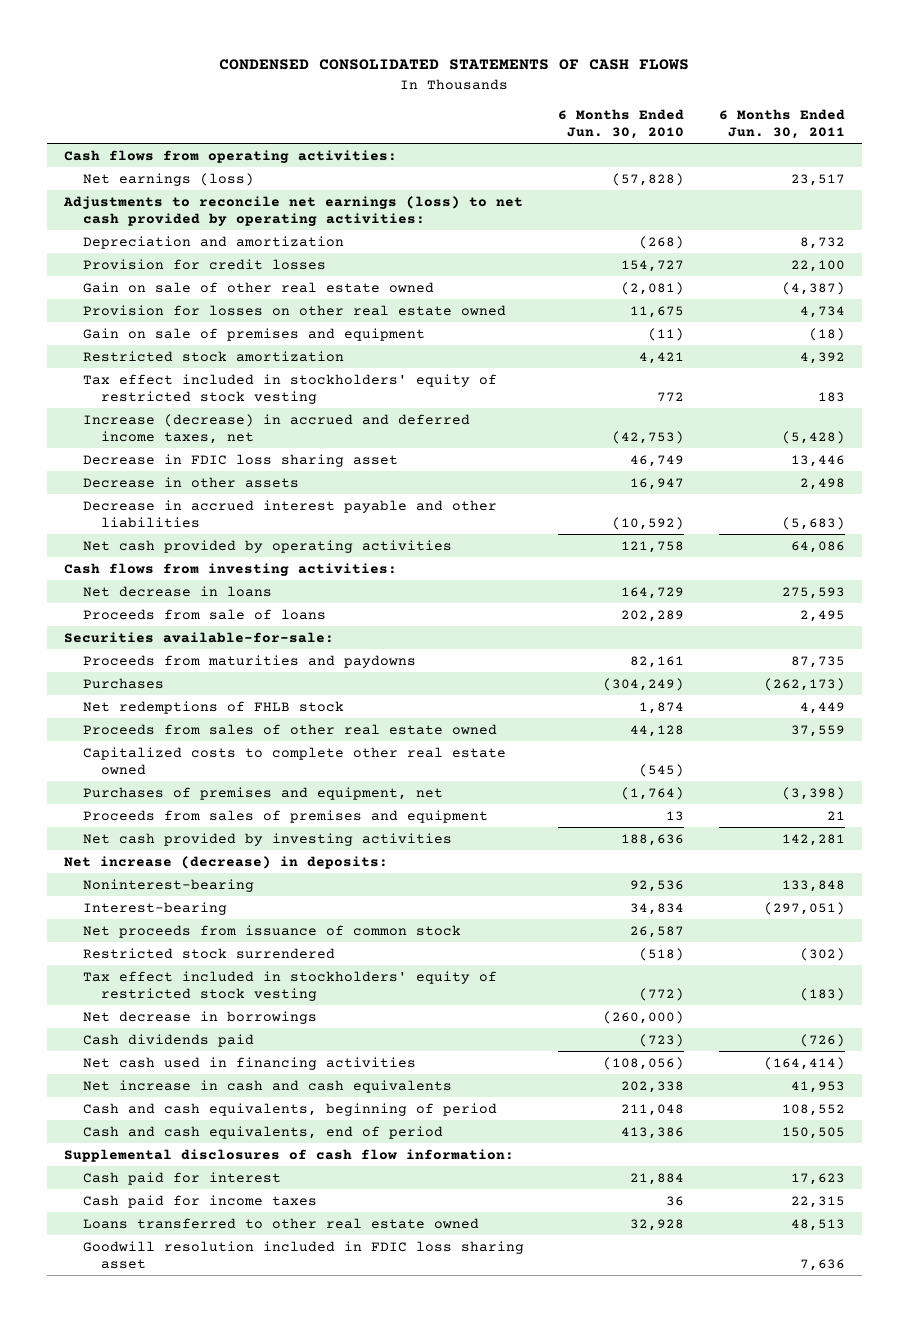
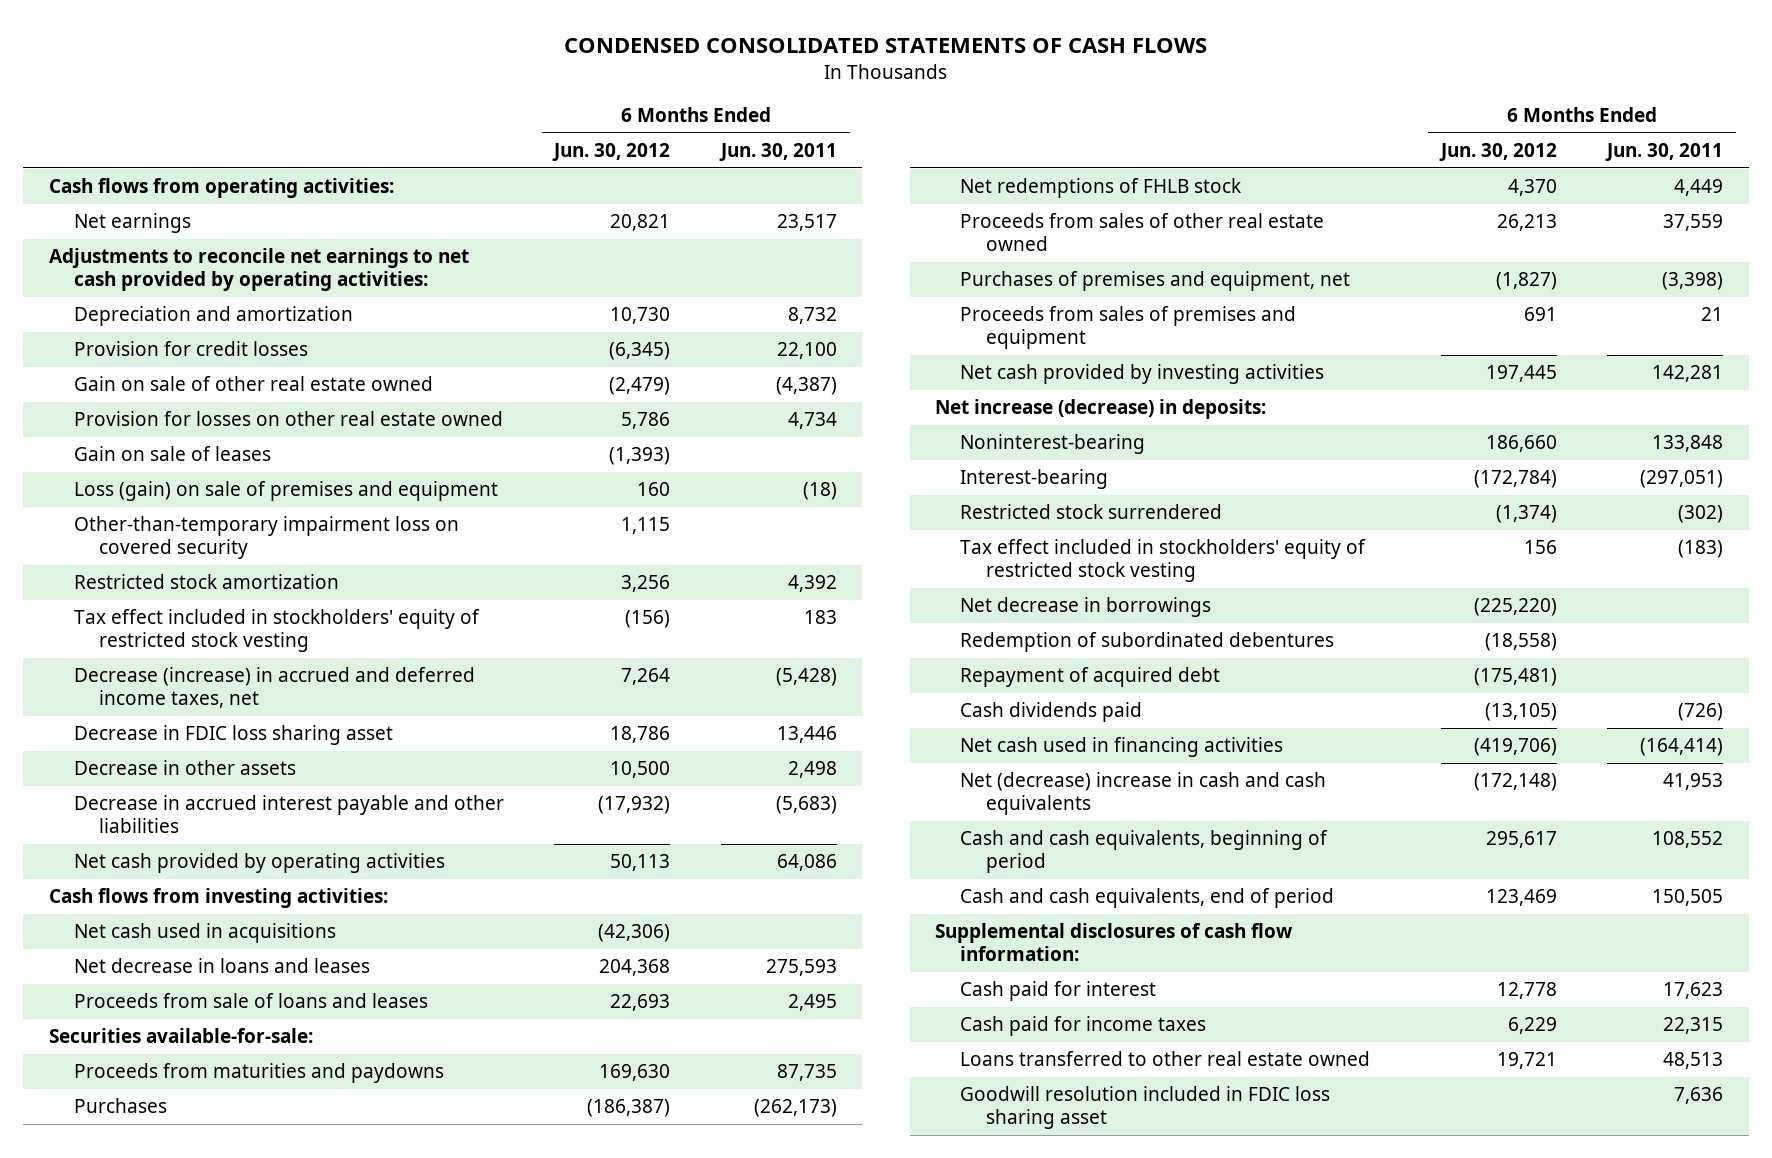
[558,108,685,139] 6 Months Ended Jun. 30, 2010 -> none
none -> [552,143,671,162] Jun. 30, 2012
[82,172,254,186] Net earnings (loss) -> [74,213,192,234] Net earnings
[63,195,524,226] Adjustments to reconcile net earnings (loss) to net cash provided by operating activities: -> [48,248,469,292] Adjustments to reconcile net earnings to net cash provided by operating activities:
none -> [74,446,272,462] Gain on sale of leases
[82,327,425,341] Gain on sale of premises and equipment -> [74,481,499,502] Loss (gain) on sale of premises and equipment
none -> [74,516,460,560] Other-than-temporary impairment loss on covered security
[82,413,470,444] Increase (decrease) in accrued and deferred income taxes, net -> [74,667,476,709] Decrease (increase) in accrued and deferred income taxes, net
none -> [74,923,337,944] Net cash used in acquisitions
[82,585,272,597] Net decrease in loans -> [74,958,371,974] Net decrease in loans and leases
[82,608,326,620] Proceeds from sale of loans -> [74,993,429,1009] Proceeds from sale of loans and leases
[82,746,506,775] Capitalized costs to complete other real estate owned -> none
[82,924,461,938] Net proceeds from issuance of common stock -> none
none -> [960,632,1335,653] Redemption of subordinated debentures
none -> [960,667,1221,688] Repayment of acquired debt
[82,1079,452,1093] Net increase in cash and cash equivalents -> [960,772,1327,816] Net (decrease) increase in cash and cash equivalents

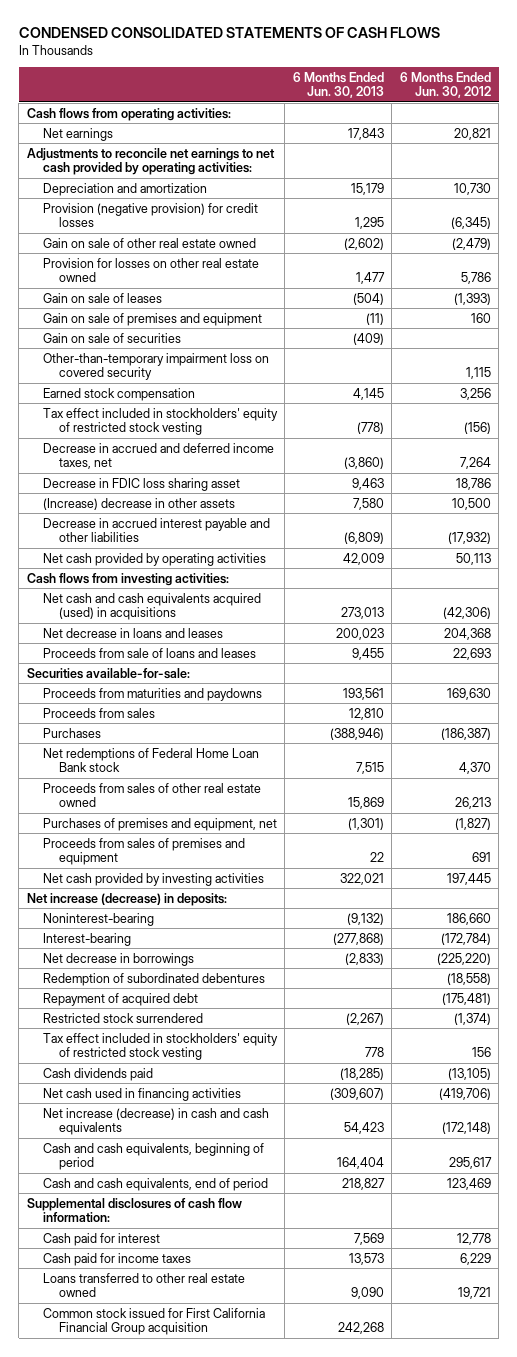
[718,143,837,162] Jun. 30, 2011 -> none
none -> [292,71,384,99] 6 Months Ended Jun. 30, 2013
[74,341,309,357] Provision for credit losses -> [42,202,258,228] Provision (negative provision) for credit losses
[74,481,499,502] Loss (gain) on sale of premises and equipment -> [42,312,262,326] Gain on sale of premises and equipment
none -> [42,332,181,343] Gain on sale of securities
[74,574,340,590] Restricted stock amortization -> [42,387,195,401] Earned stock compensation
[74,667,476,709] Decrease (increase) in accrued and deferred income taxes, net -> [42,442,274,470] Decrease in accrued and deferred income taxes, net
[74,760,297,776] Decrease in other assets -> [42,497,235,510] (Increase) decrease in other assets
[74,923,337,944] Net cash used in acquisitions -> [42,592,261,621] Net cash and cash equivalents acquired (used) in acquisitions
none -> [42,707,155,718] Proceeds from sales
[960,178,1242,199] Net redemptions of FHLB stock -> [42,747,259,773] Net redemptions of Federal Home Loan Bank stock
[960,504,1223,520] Restricted stock surrendered -> [42,1012,203,1023] Restricted stock surrendered
[960,539,1367,583] Tax effect included in stockholders' equity of restricted stock vesting -> [42,1032,278,1061] Tax effect included in stockholders' equity of restricted stock vesting
[960,772,1327,816] Net (decrease) increase in cash and cash equivalents -> [42,1107,269,1136] Net increase (decrease) in cash and cash equivalents
[960,1086,1331,1130] Goodwill resolution included in FDIC loss sharing asset -> none
none -> [42,1307,265,1336] Common stock issued for First California Financial Group acquisition

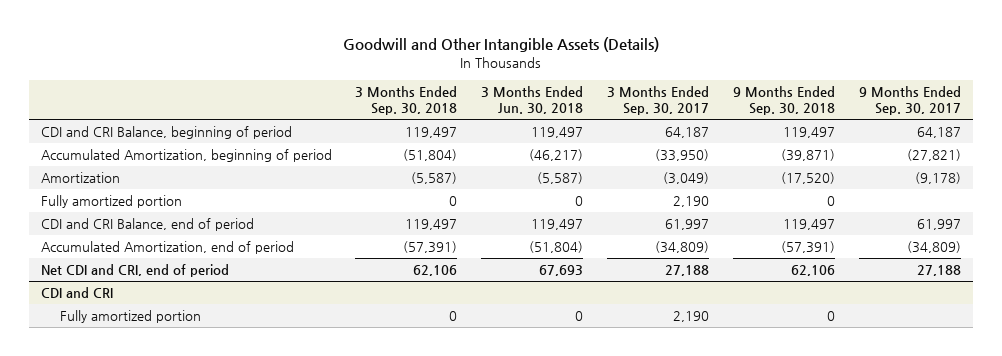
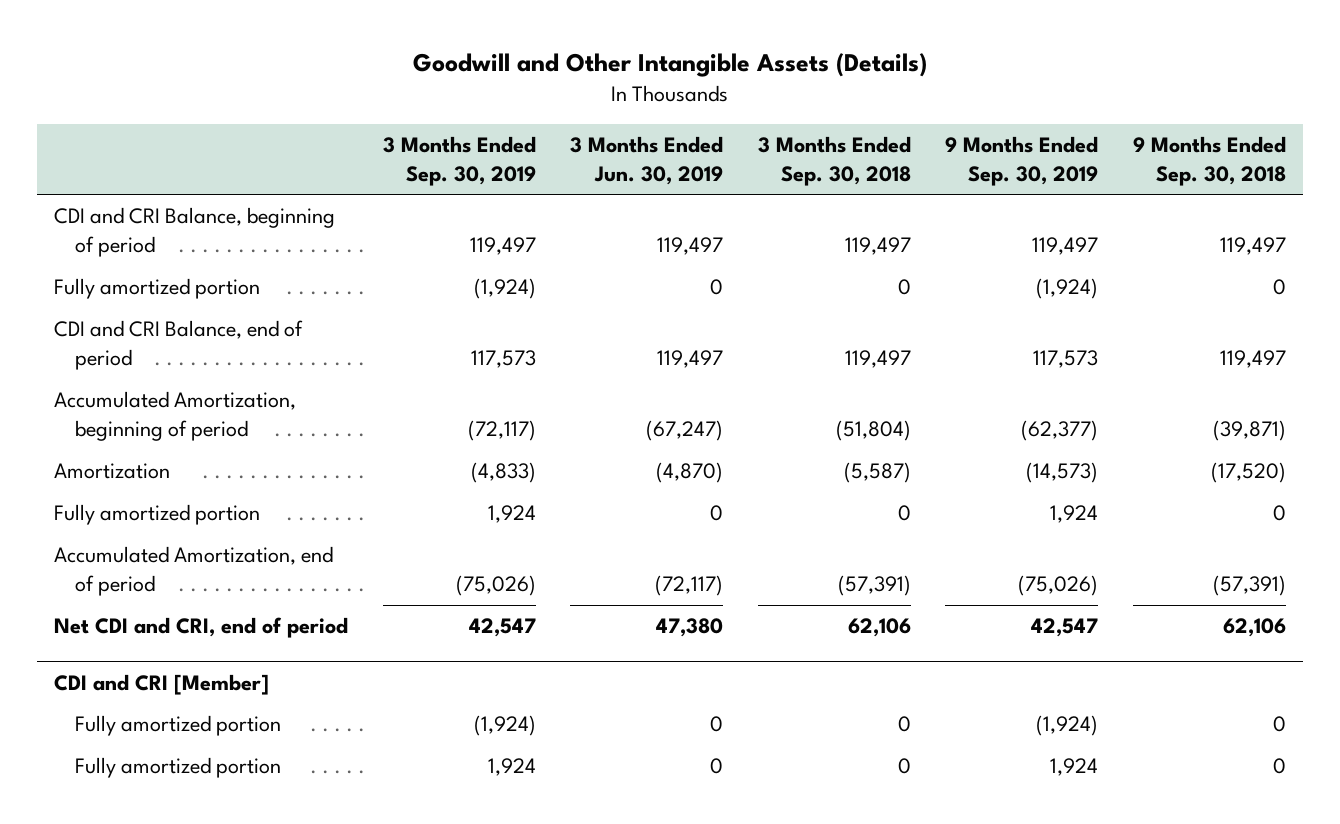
[481,86,584,115] 3 Months Ended Jun. 30, 2018 -> none
[607,86,710,116] 3 Months Ended Sep. 30, 2017 -> none
[859,86,962,116] 9 Months Ended Sep. 30, 2017 -> none
none -> [382,135,536,186] 3 Months Ended Sep. 30, 2019
none -> [570,135,724,185] 3 Months Ended Jun. 30, 2019
none -> [945,135,1099,186] 9 Months Ended Sep. 30, 2019
none -> [54,278,261,300] Fully amortized portion
[40,218,254,232] CDI and CRI Balance, end of period -> [54,320,304,371] CDI and CRI Balance, end of period
[40,287,113,299] CDI and CRI -> [54,673,270,695] CDI and CRI [Member]
none -> [74,757,281,779] Fully amortized portion

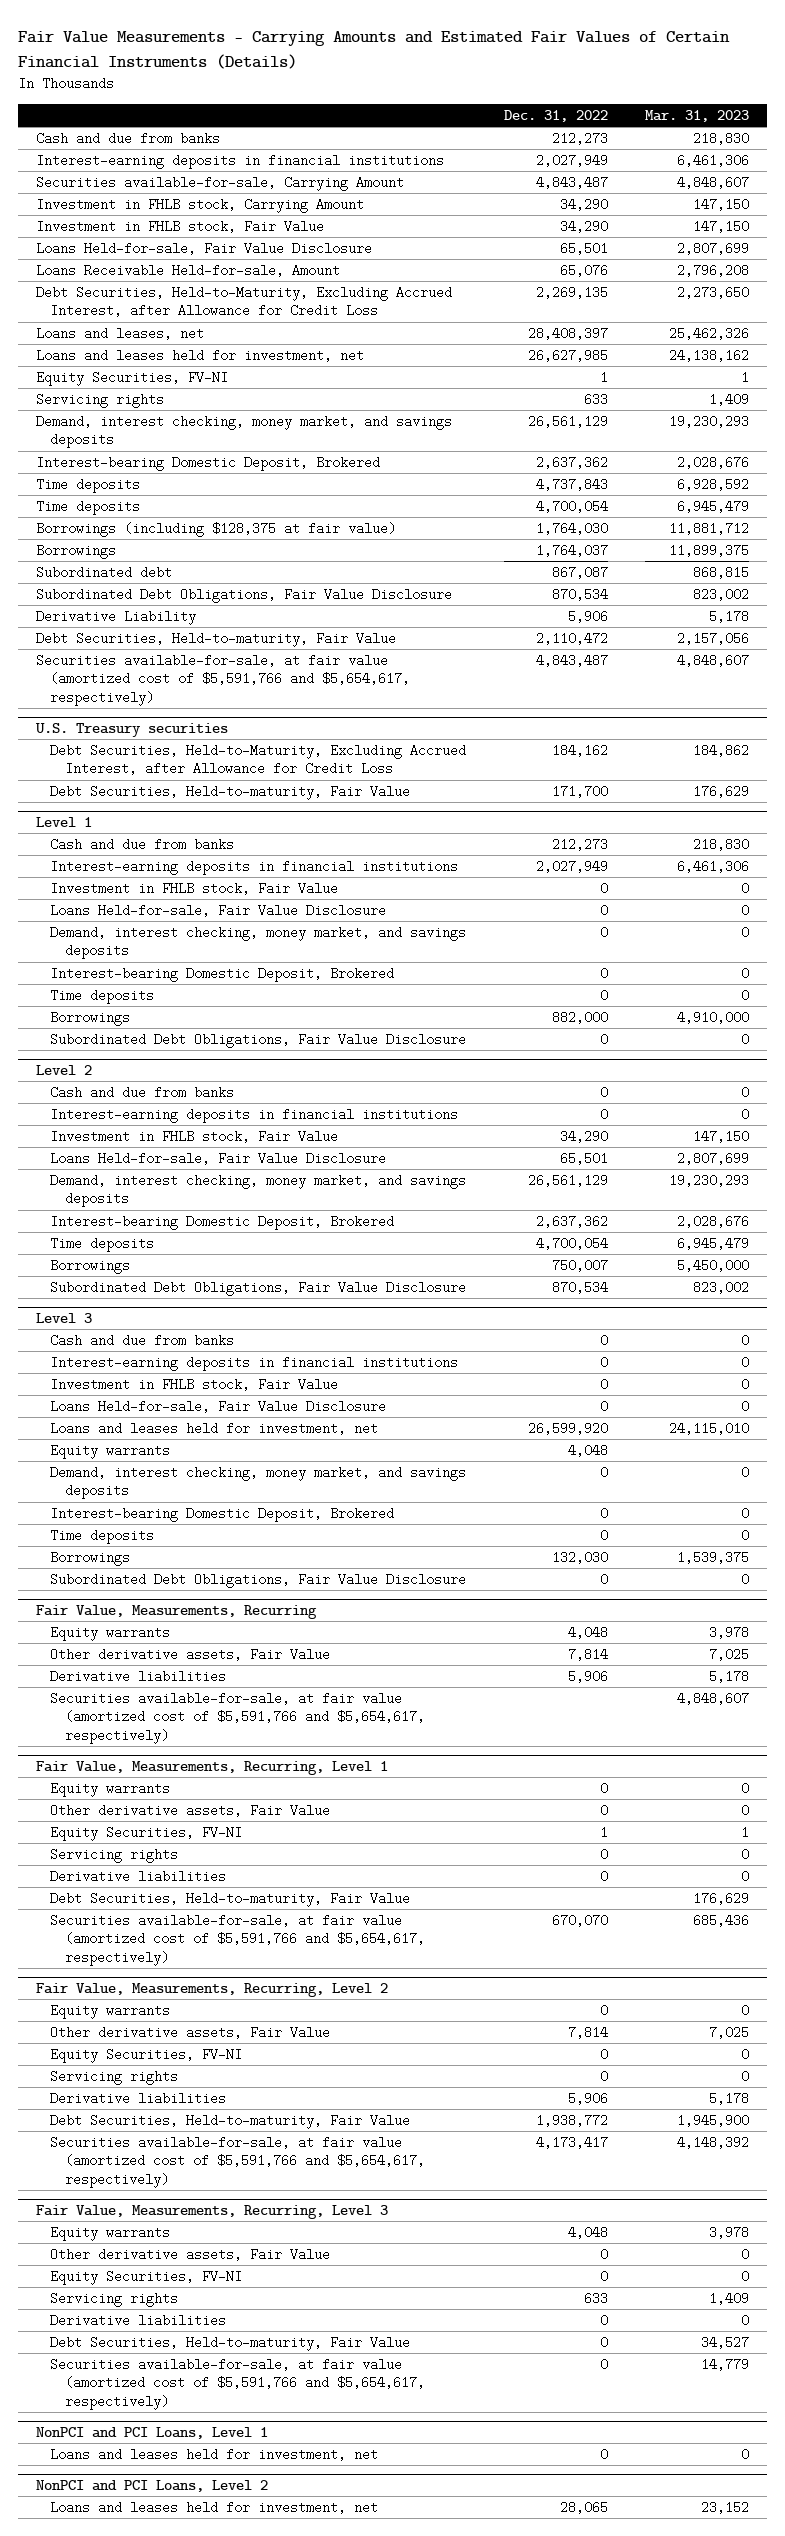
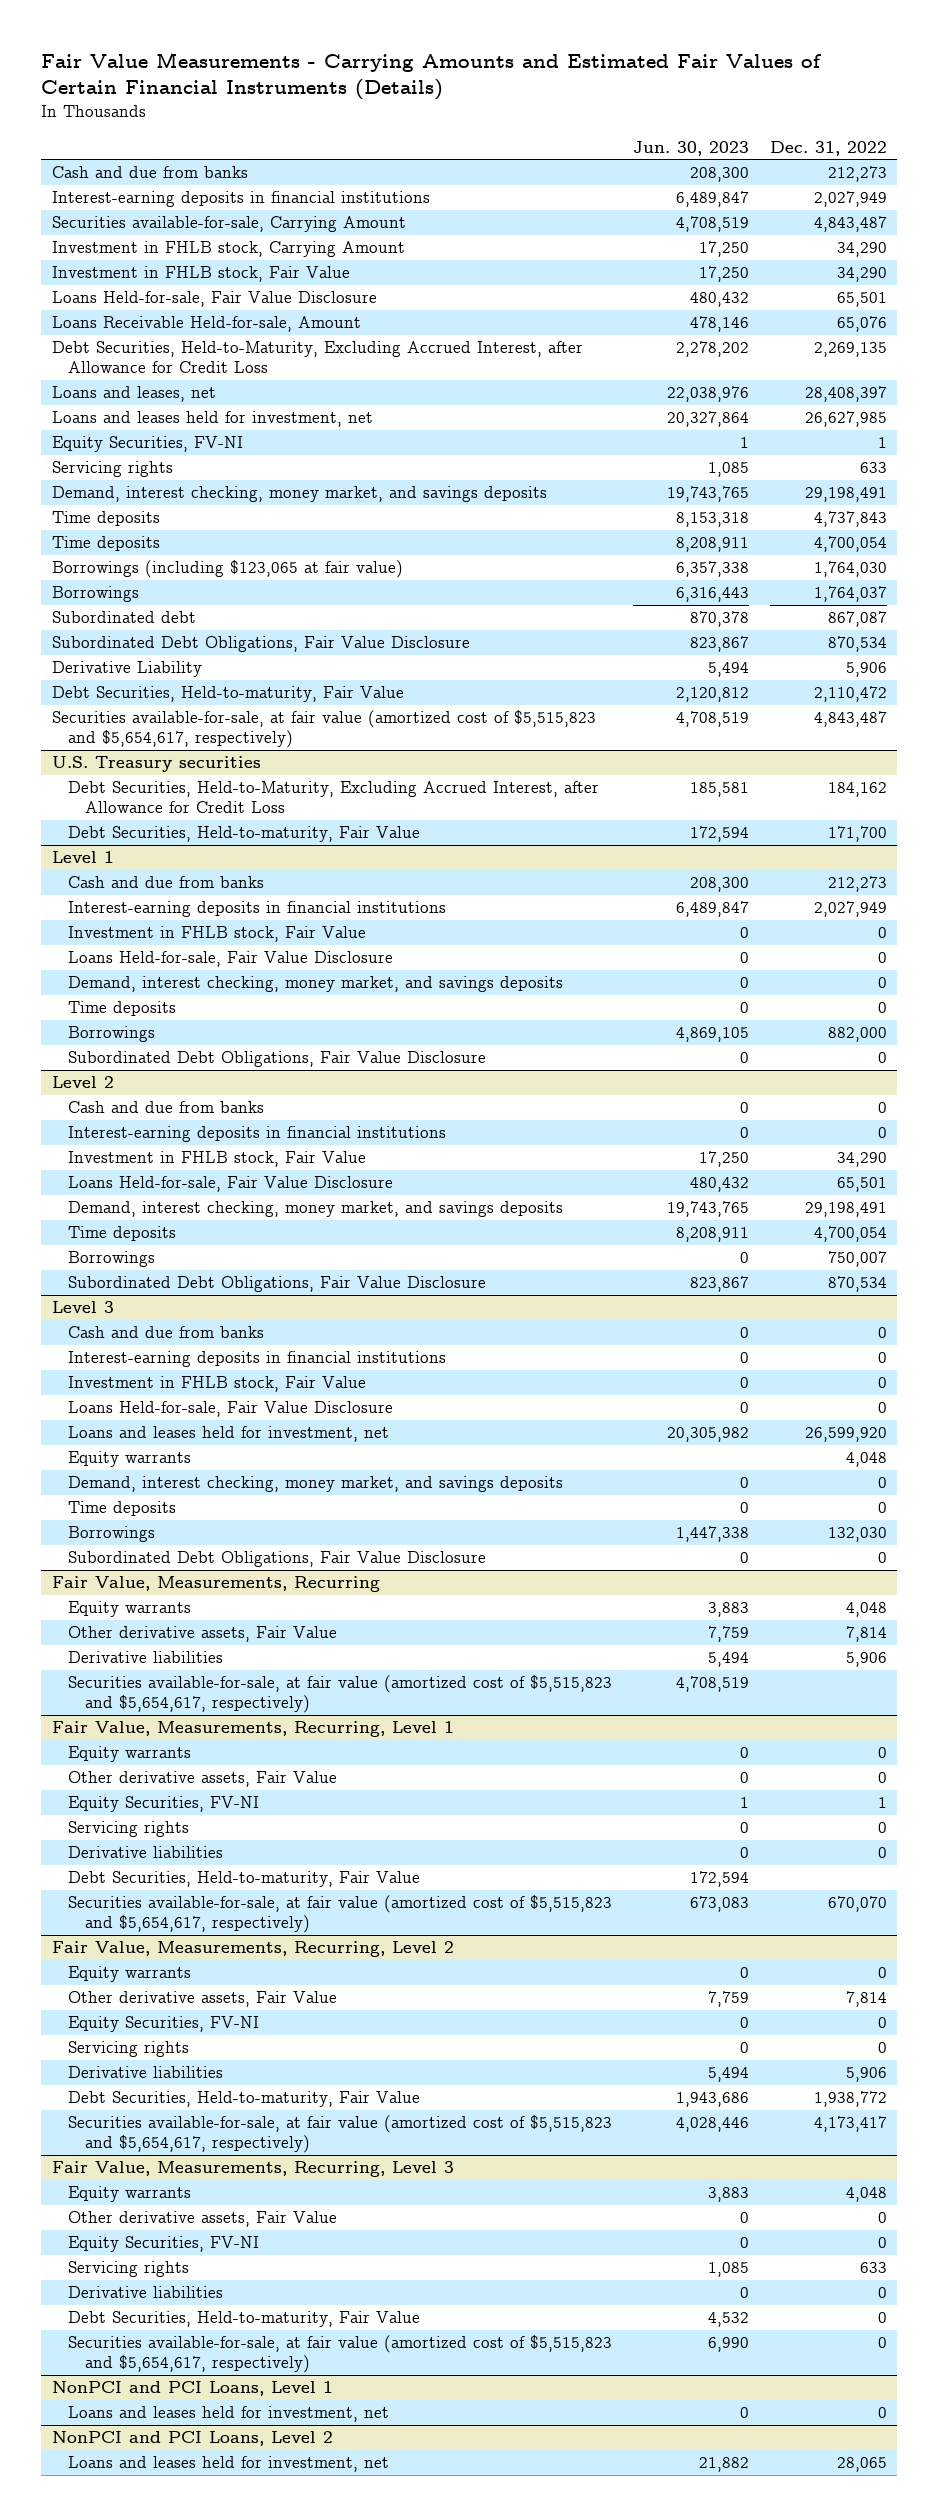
[644,109,749,122] Mar. 31, 2023 -> none
none -> [633,140,750,156] Jun. 30, 2023
[36,455,381,471] Interest-bearing Domestic Deposit, Brokered -> none
[527,414,608,428] 26,561,129 -> [804,487,887,503] 29,198,491
[36,521,397,537] Borrowings (including $128,375 at fair value) -> [51,560,403,579] Borrowings (including $123,065 at fair value)
[36,653,411,706] Securities available-for-sale, at fair value (amortized cost of $5,591,766 and $5,654,617, respectively) -> [51,710,596,749] Securities available-for-sale, at fair value (amortized cost of $5,515,823 and $5,654,617, respectively)
[50,966,395,982] Interest-bearing Domestic Deposit, Brokered -> none
[50,1214,395,1230] Interest-bearing Domestic Deposit, Brokered -> none
[527,1173,608,1187] 26,561,129 -> [804,1202,887,1218] 29,198,491
[50,1506,395,1522] Interest-bearing Domestic Deposit, Brokered -> none
[50,1691,425,1744] Securities available-for-sale, at fair value (amortized cost of $5,591,766 and $5,654,617, respectively) -> [68,1675,613,1714] Securities available-for-sale, at fair value (amortized cost of $5,515,823 and $5,654,617, respectively)
[50,1913,425,1966] Securities available-for-sale, at fair value (amortized cost of $5,591,766 and $5,654,617, respectively) -> [68,1895,613,1934] Securities available-for-sale, at fair value (amortized cost of $5,515,823 and $5,654,617, respectively)
[50,2135,425,2188] Securities available-for-sale, at fair value (amortized cost of $5,591,766 and $5,654,617, respectively) -> [68,2115,613,2154] Securities available-for-sale, at fair value (amortized cost of $5,515,823 and $5,654,617, respectively)
[50,2357,425,2410] Securities available-for-sale, at fair value (amortized cost of $5,591,766 and $5,654,617, respectively) -> [68,2335,613,2374] Securities available-for-sale, at fair value (amortized cost of $5,515,823 and $5,654,617, respectively)

